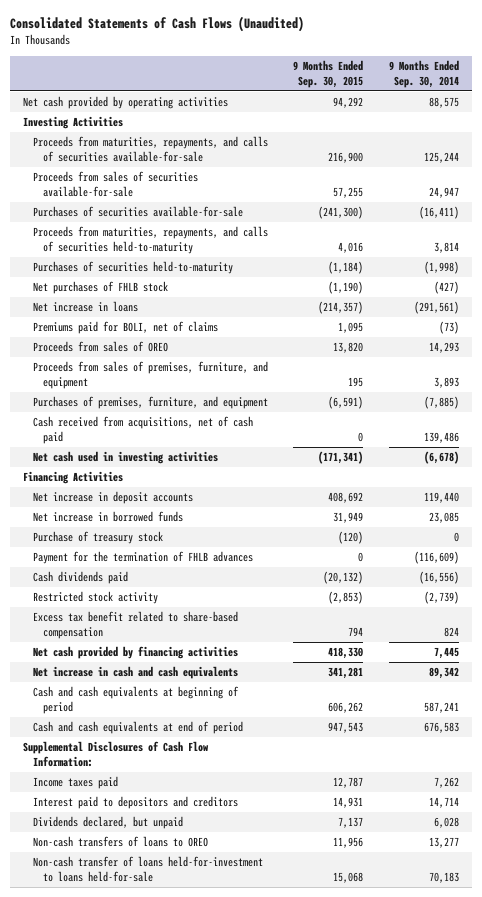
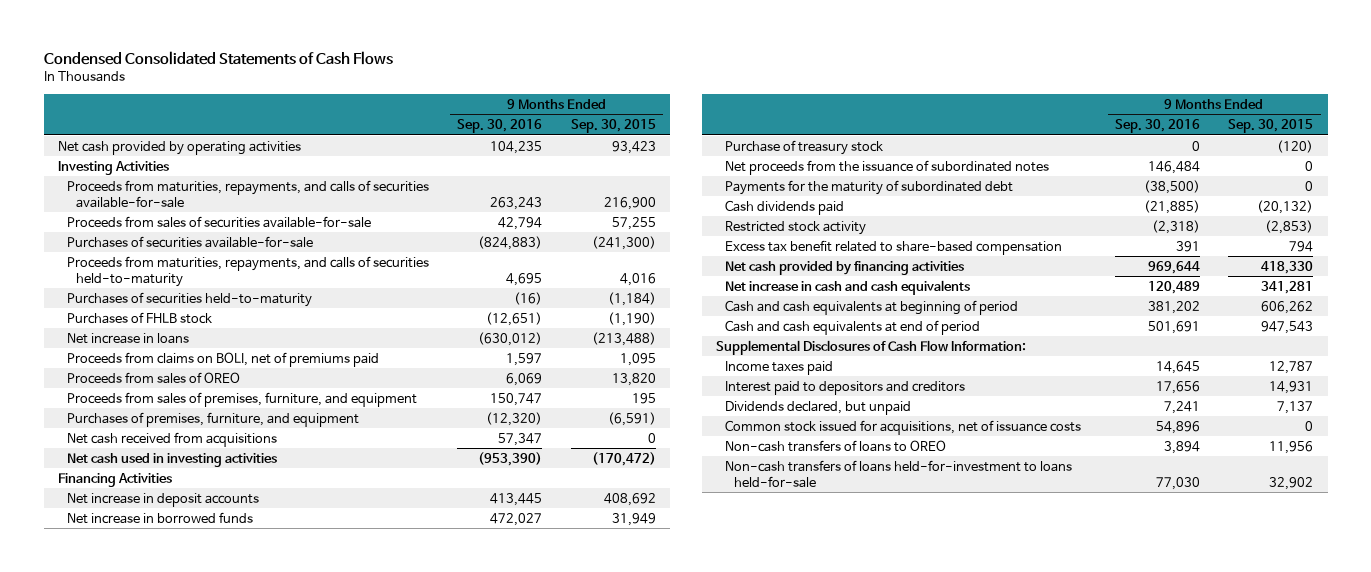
[10,16,305,33] Consolidated Statements of Cash Flows (Unaudited) -> [43,50,393,65] Condensed Consolidated Statements of Cash Flows
[388,60,459,88] 9 Months Ended Sep. 30, 2014 -> none
none -> [457,119,543,134] Sep. 30, 2016
[333,97,364,109] 94,292 -> [611,140,656,154] 93,423
[33,281,169,295] Net purchases of FHLB stock -> [67,311,213,324] Purchases of FHLB stock
[318,301,364,315] (214,357) -> [591,331,656,346] (213,488)
[33,321,219,335] Premiums paid for BOLI, net of claims -> [67,351,380,367] Proceeds from claims on BOLI, net of premiums paid
[33,416,254,445] Cash received from acquisitions, net of cash paid -> [67,431,278,447] Net cash received from acquisitions
[318,451,364,465] (171,341) -> [591,451,656,466] (170,472)
[33,551,254,565] Payment for the termination of FHLB advances -> none
none -> [725,159,1050,175] Net proceeds from the issuance of subordinated notes
none -> [725,179,1014,195] Payments for the maturity of subordinated debt
none -> [725,419,1082,435] Common stock issued for acquisitions, net of issuance costs
[33,856,264,883] Non-cash transfer of loans held-for-investment to loans held-for-sale -> [725,459,1073,488] Non-cash transfers of loans held-for-investment to loans held-for-sale
[333,872,364,884] 15,068 -> [1269,476,1314,490] 32,902

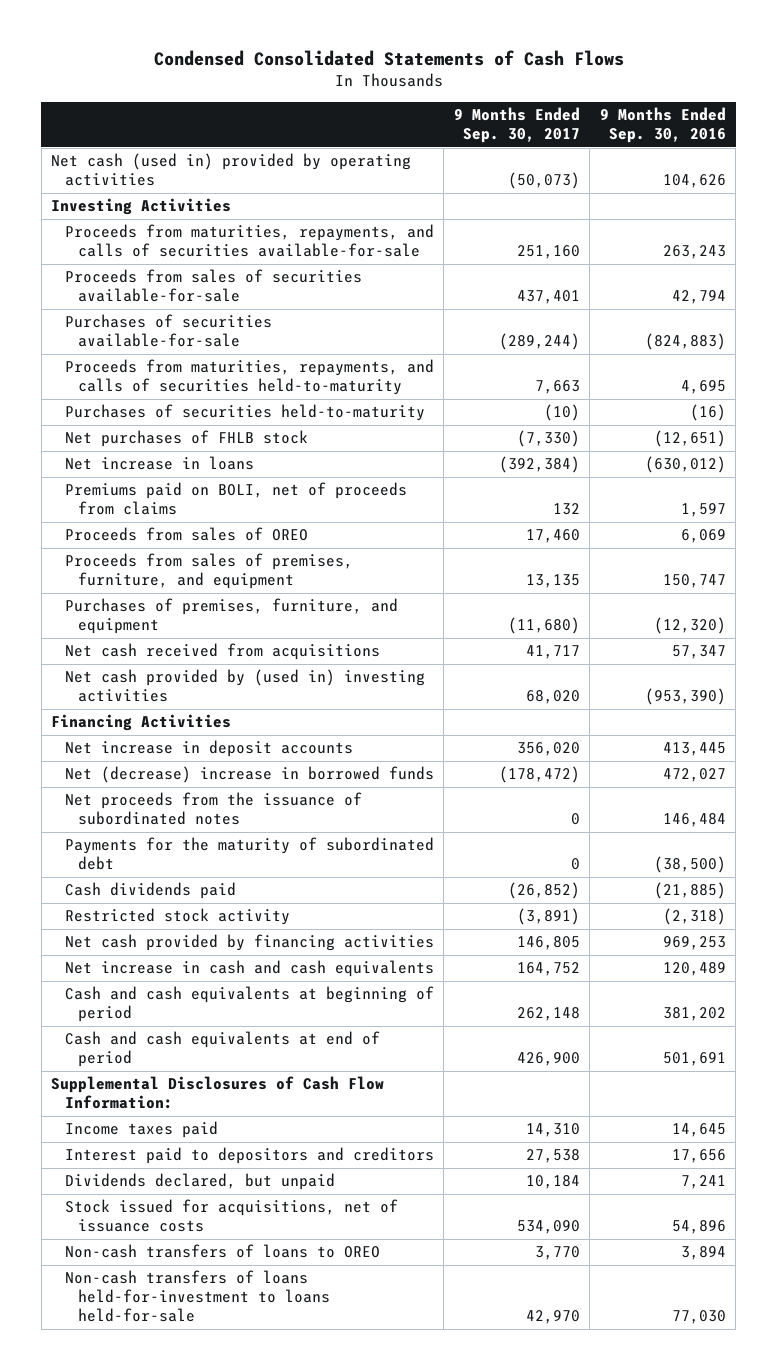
[570,119,656,134] Sep. 30, 2015 -> none
none -> [453,107,580,143] 9 Months Ended Sep. 30, 2017
[57,140,301,155] Net cash provided by operating activities -> [51,153,412,187] Net cash (used in) provided by operating activities
[490,140,543,154] 104,235 -> [662,174,726,189] 104,626
[67,311,213,324] Purchases of FHLB stock -> [64,430,308,448] Net purchases of FHLB stock
[67,351,380,367] Proceeds from claims on BOLI, net of premiums paid -> [64,482,407,516] Premiums paid on BOLI, net of proceeds from claims
[67,452,278,467] Net cash used in investing activities -> [64,669,425,703] Net cash provided by (used in) investing activities
[725,139,884,155] Purchase of treasury stock -> none
[67,511,254,524] Net increase in borrowed funds -> [64,766,434,784] Net (decrease) increase in borrowed funds
[725,239,1063,255] Excess tax benefit related to share-based compensation -> none
[1148,260,1201,274] 969,644 -> [662,936,726,951] 969,253
[725,419,1082,435] Common stock issued for acquisitions, net of issuance costs -> [64,1199,398,1233] Stock issued for acquisitions, net of issuance costs

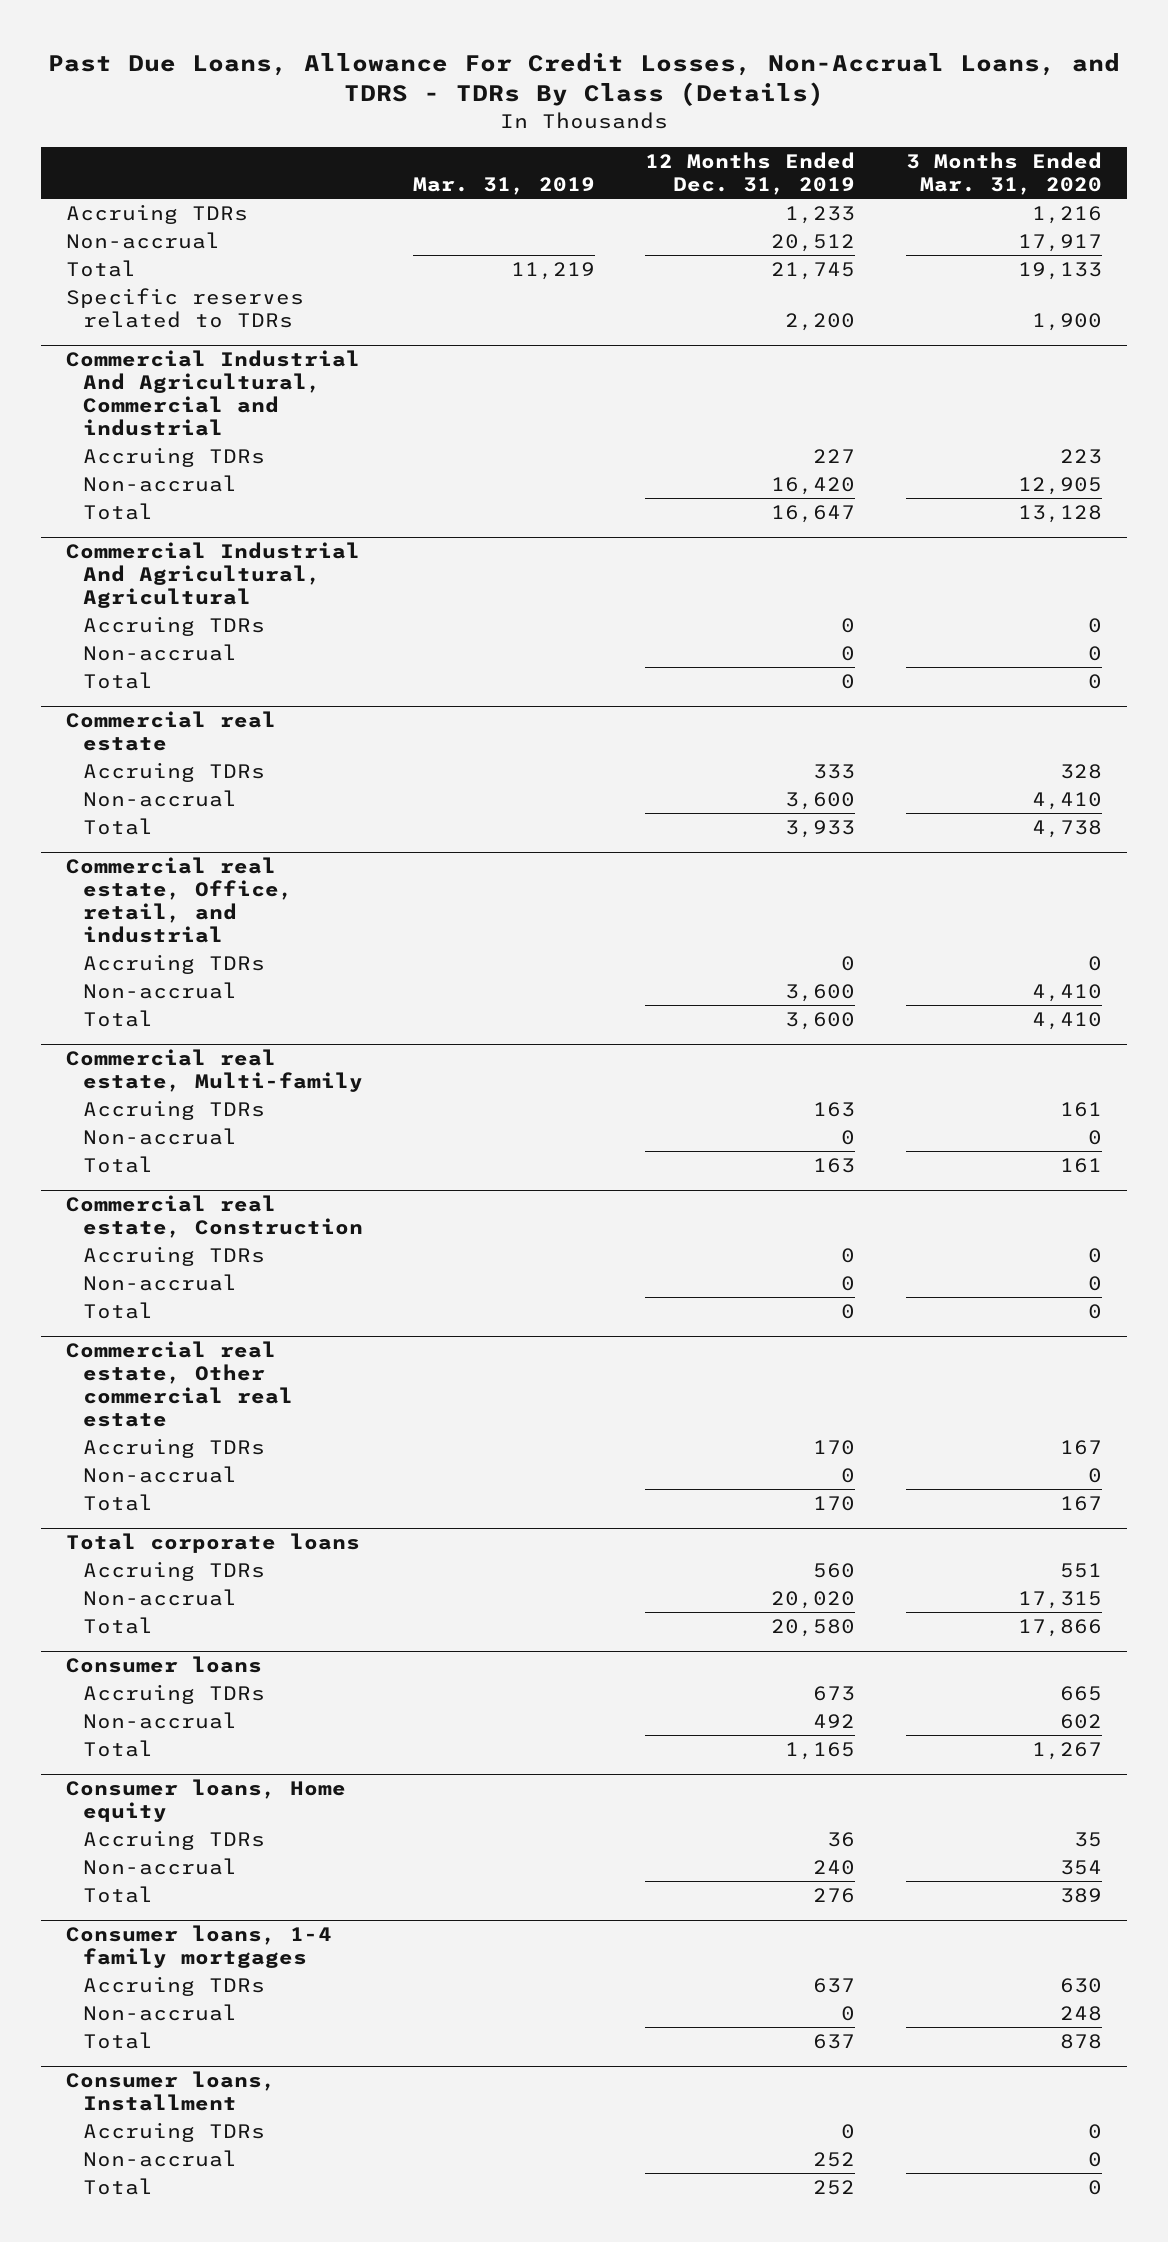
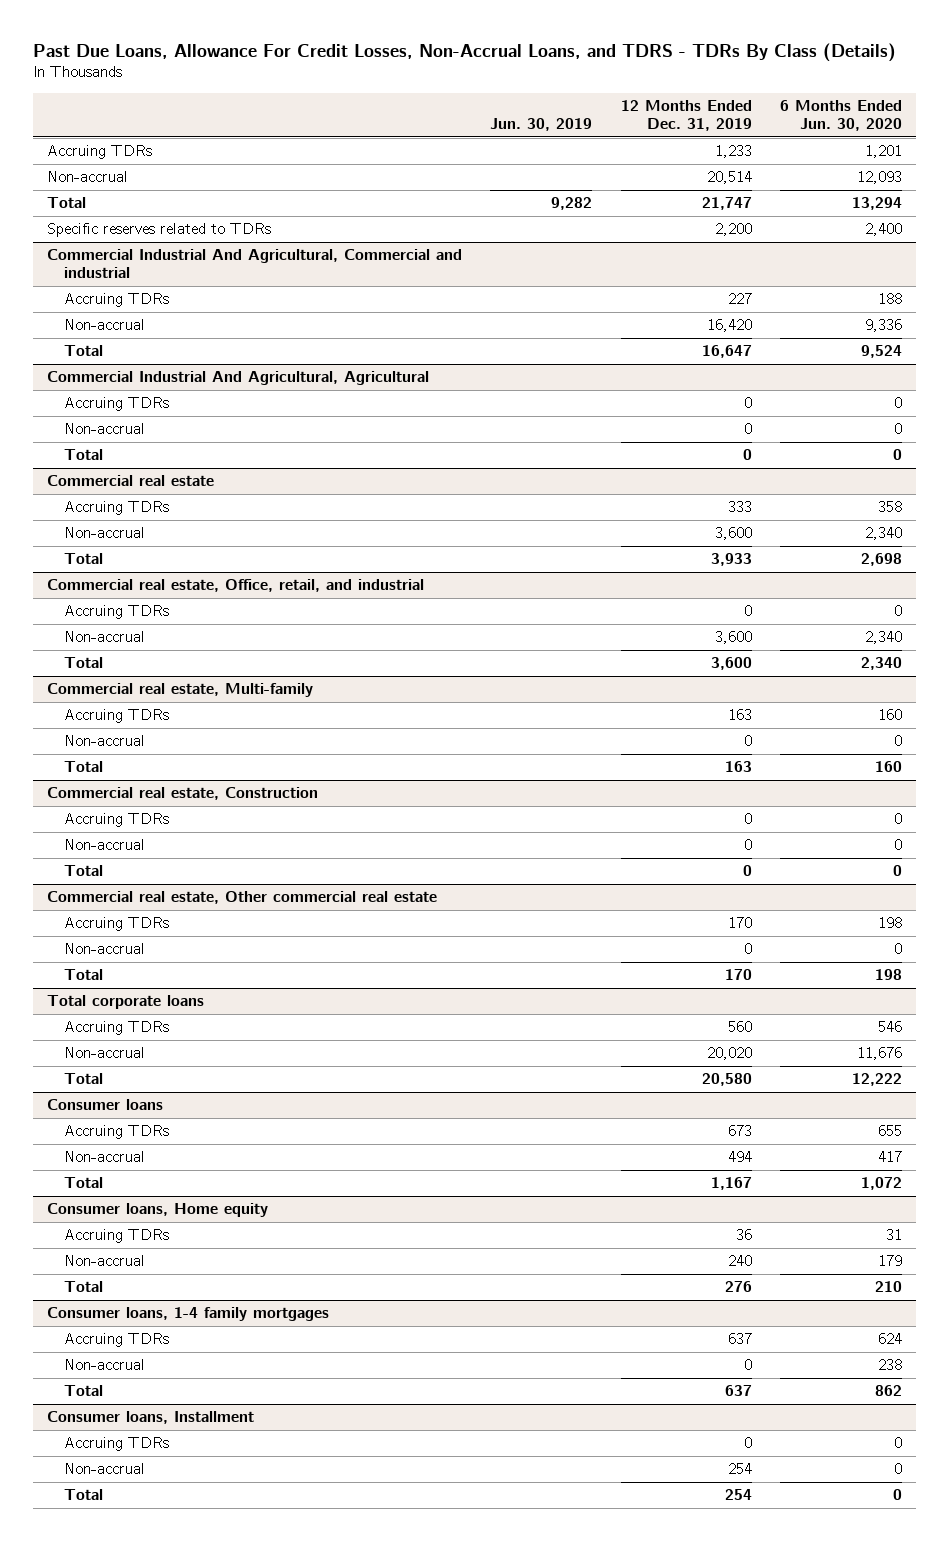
[412,176,595,195] Mar. 31, 2019 -> none
[905,151,1102,195] 3 Months Ended Mar. 31, 2020 -> none
none -> [490,118,593,132] Jun. 30, 2019
none -> [780,99,903,132] 6 Months Ended Jun. 30, 2020
[771,233,856,252] 20,512 -> [706,171,752,185] 20,514
[771,261,856,280] 21,745 -> [701,197,752,211] 21,747
[813,1713,856,1728] 492 -> [727,1151,752,1163] 494
[785,1741,856,1760] 1,165 -> [710,1177,752,1191] 1,167
[813,2151,856,2167] 252 -> [727,1463,752,1475] 254
[813,2179,856,2195] 252 -> [724,1489,752,1501] 254

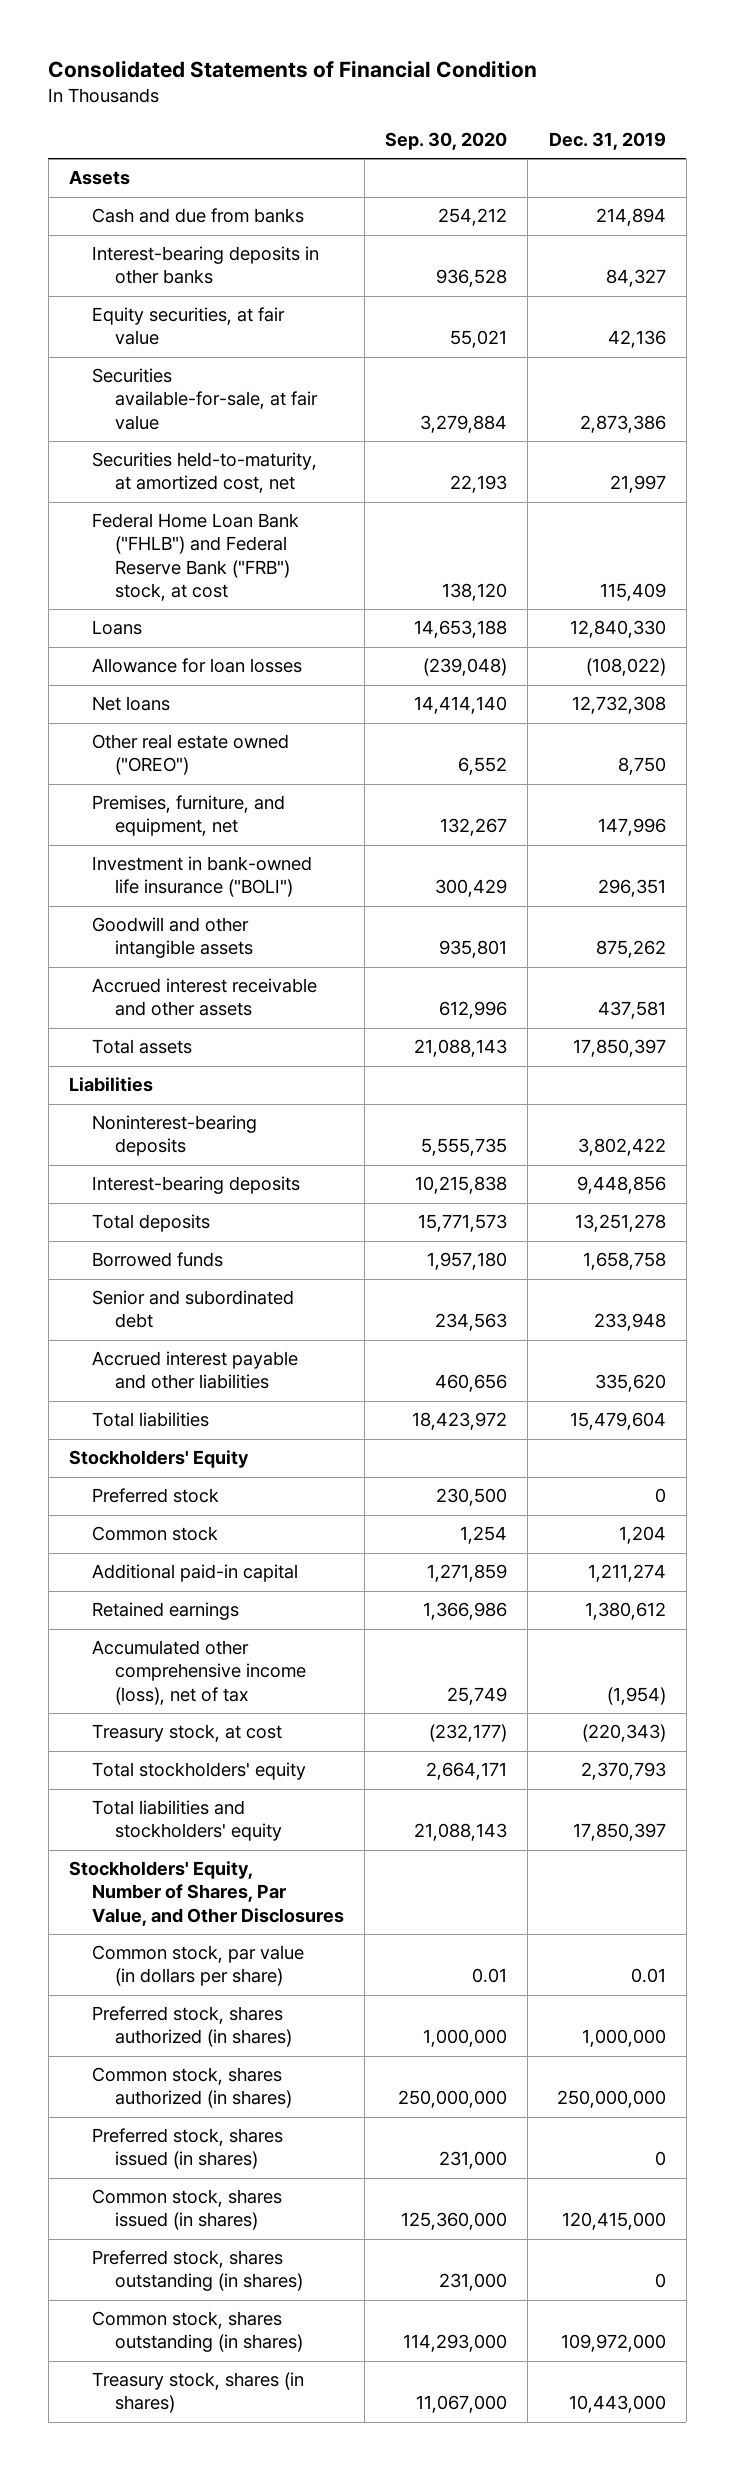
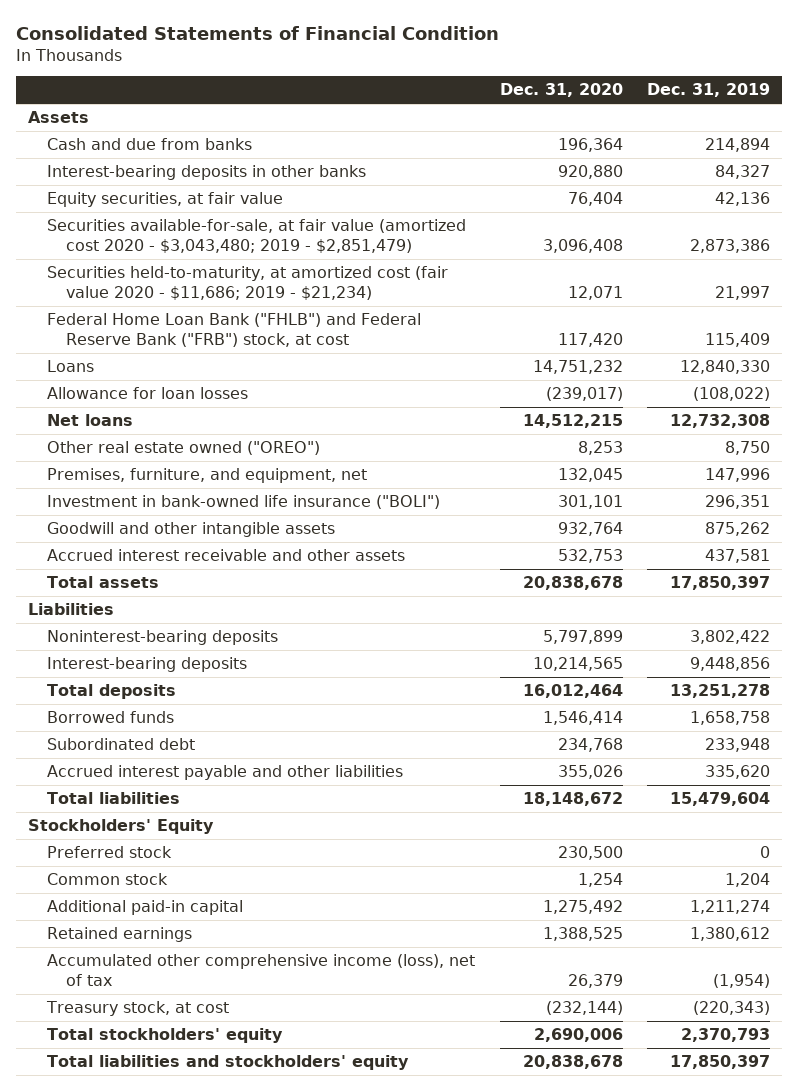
[385,131,508,150] Sep. 30, 2020 -> none
none -> [499,83,623,98] Dec. 31, 2020
[92,368,319,430] Securities available-for-sale, at fair value -> [47,219,467,253] Securities available-for-sale, at fair value (amortized cost 2020 - $3,043,480; 2019 - $2,851,479)
[92,452,318,494] Securities held-to-maturity, at amortized cost, net -> [47,266,449,300] Securities held-to-maturity, at amortized cost (fair value 2020 - $11,686; 2019 - $21,234)
[92,1290,295,1329] Senior and subordinated debt -> [47,738,196,751] Subordinated debt
[68,1861,345,1926] Stockholders' Equity, Number of Shares, Par Value, and Other Disclosures -> none
[92,1945,305,1987] Common stock, par value (in dollars per share) -> none
[92,2006,293,2048] Preferred stock, shares authorized (in shares) -> none
[92,2067,293,2109] Common stock, shares authorized (in shares) -> none
[92,2128,284,2170] Preferred stock, shares issued (in shares) -> none
[92,2189,283,2231] Common stock, shares issued (in shares) -> none
[92,2250,304,2292] Preferred stock, shares outstanding (in shares) -> none
[92,2311,304,2353] Common stock, shares outstanding (in shares) -> none
[92,2372,305,2414] Treasury stock, shares (in shares) -> none

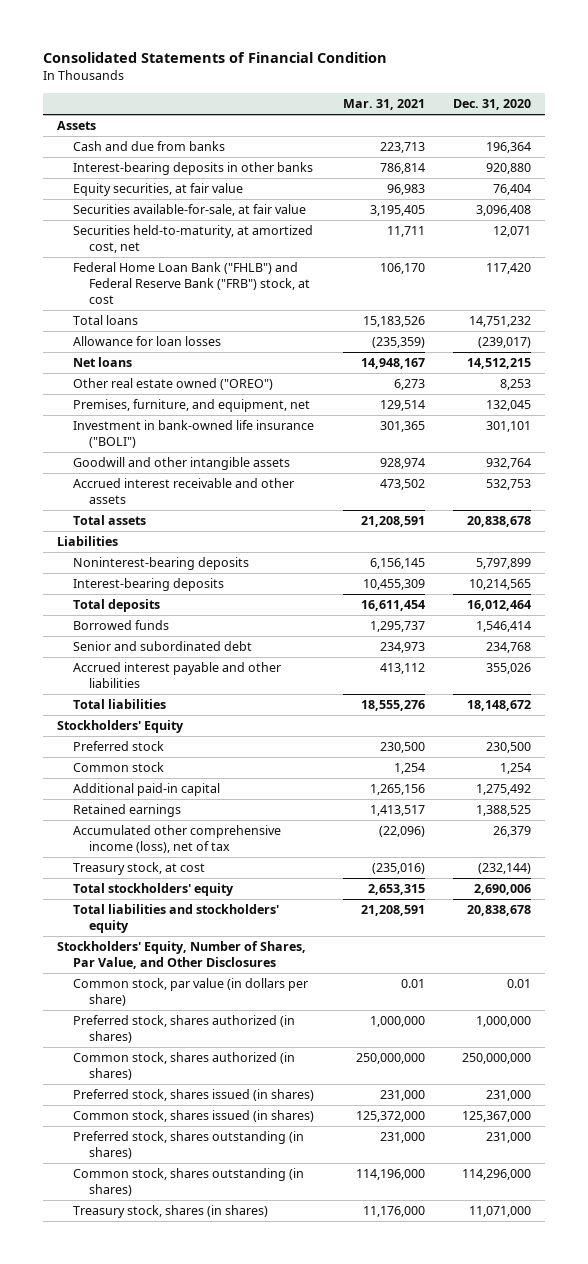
[647,83,771,98] Dec. 31, 2019 -> none
none -> [342,99,425,111] Mar. 31, 2021
[47,219,467,253] Securities available-for-sale, at fair value (amortized cost 2020 - $3,043,480; 2019 - $2,851,479) -> [73,204,307,217] Securities available-for-sale, at fair value
[47,266,449,300] Securities held-to-maturity, at amortized cost (fair value 2020 - $11,686; 2019 - $21,234) -> [73,225,314,254] Securities held-to-maturity, at amortized cost, net
[47,360,95,373] Loans -> [73,315,139,326] Total loans
[47,738,196,751] Subordinated debt -> [73,641,253,652] Senior and subordinated debt
none -> [57,941,307,970] Stockholders' Equity, Number of Shares, Par Value, and Other Disclosures
none -> [73,978,309,1007] Common stock, par value (in dollars per share)
none -> [73,1015,296,1044] Preferred stock, shares authorized (in shares)
none -> [73,1052,296,1081] Common stock, shares authorized (in shares)
none -> [73,1089,315,1102] Preferred stock, shares issued (in shares)
none -> [73,1110,315,1123] Common stock, shares issued (in shares)
none -> [73,1131,305,1160] Preferred stock, shares outstanding (in shares)
none -> [73,1168,305,1197] Common stock, shares outstanding (in shares)
none -> [73,1205,269,1219] Treasury stock, shares (in shares)

